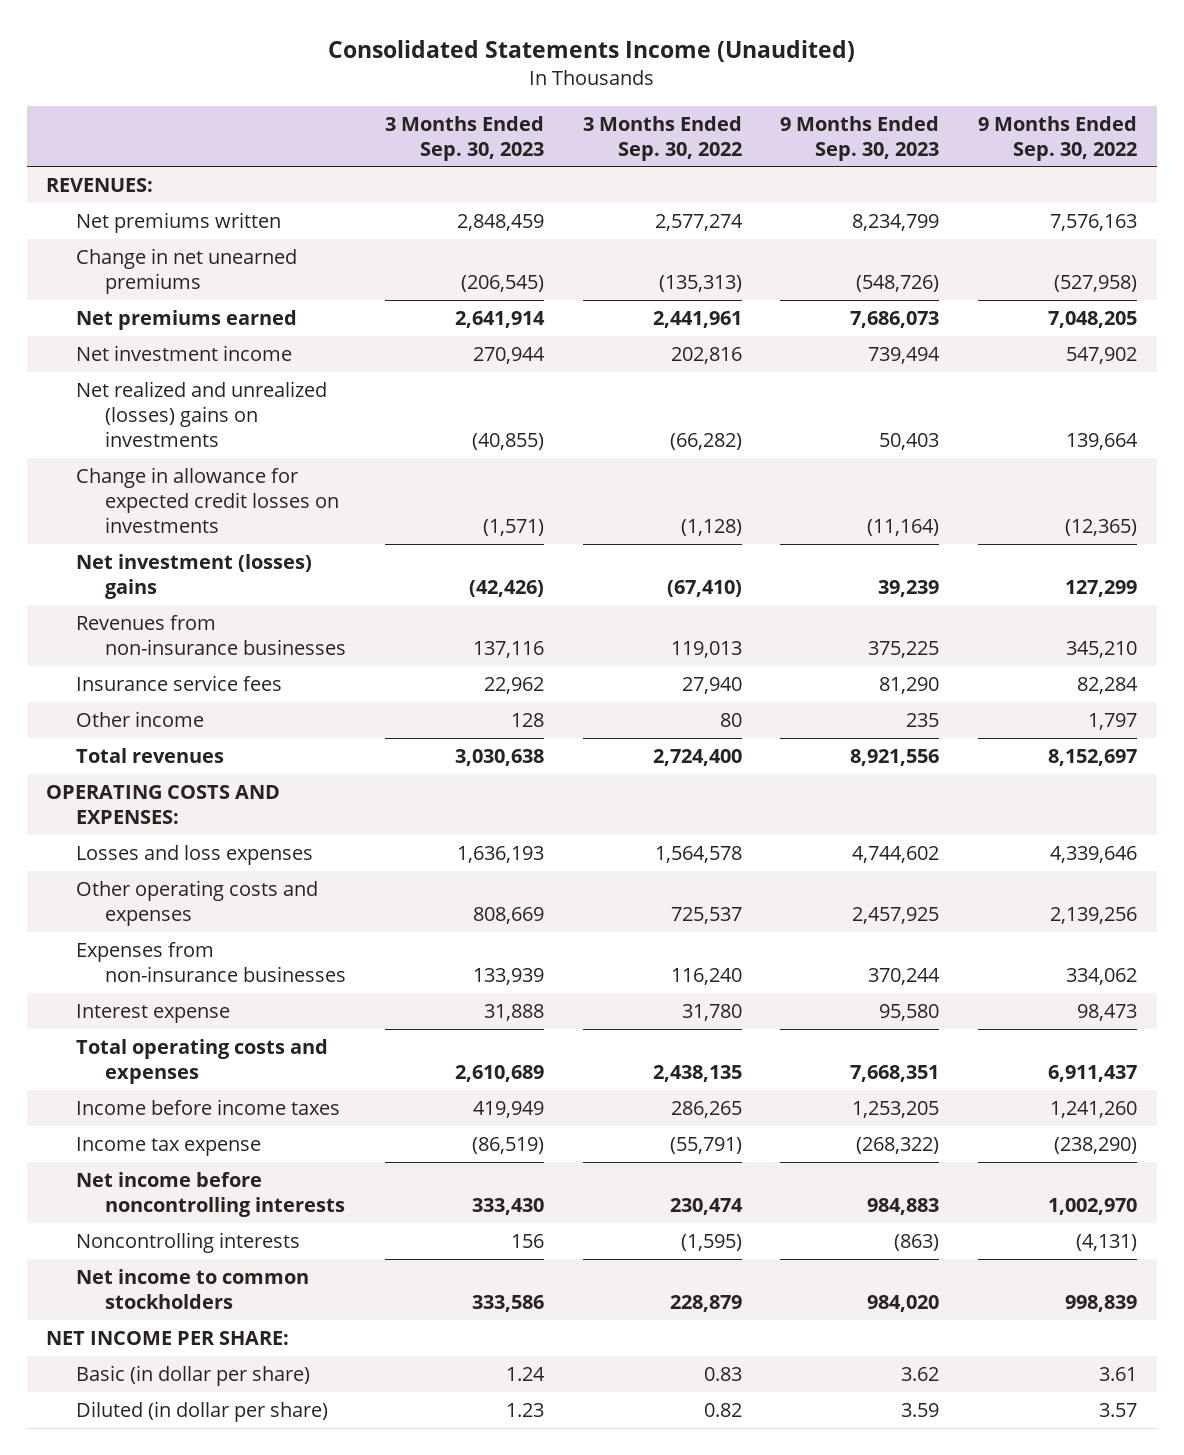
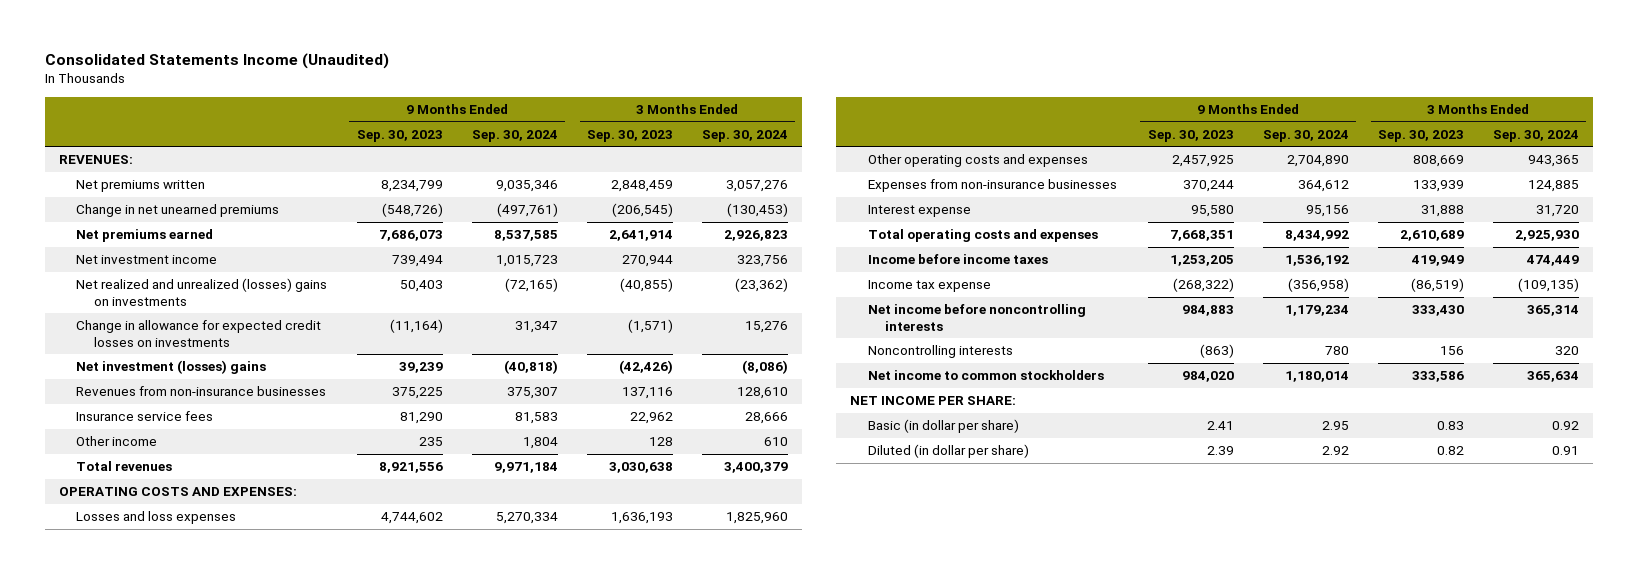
[582,115,742,161] 3 Months Ended Sep. 30, 2022 -> none
[978,115,1138,161] 9 Months Ended Sep. 30, 2022 -> none
none -> [471,129,558,142] Sep. 30, 2024
none -> [701,129,788,142] Sep. 30, 2024
[505,1367,545,1382] 1.24 -> [1436,421,1464,431] 0.83
[901,1367,940,1382] 3.62 -> [1206,421,1234,431] 2.41
[505,1403,544,1418] 1.23 -> [1436,446,1464,456] 0.82
[901,1403,940,1418] 3.59 -> [1206,446,1234,456] 2.39

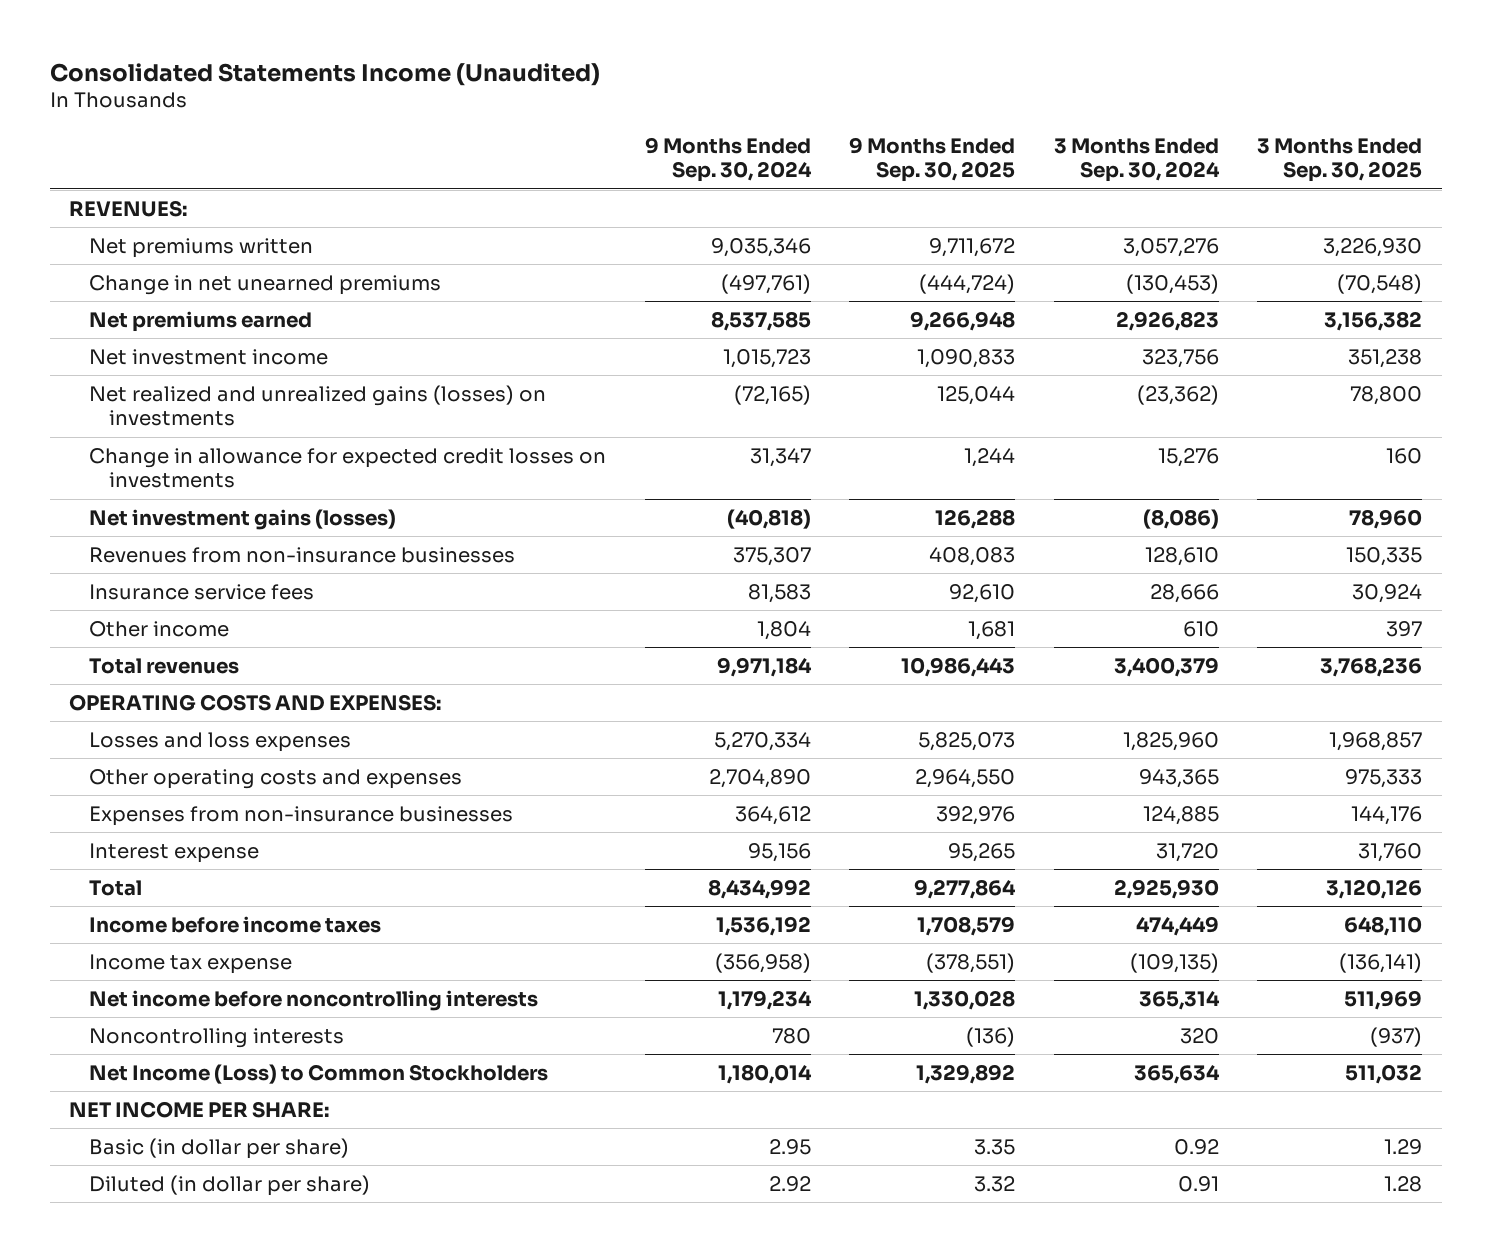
[356,129,443,142] Sep. 30, 2023 -> none
[586,129,673,142] Sep. 30, 2023 -> none
none -> [849,137,1016,183] 9 Months Ended Sep. 30, 2025
none -> [1257,138,1423,183] 3 Months Ended Sep. 30, 2025
[76,278,328,306] Net realized and unrealized (losses) gains on investments -> [89,384,547,427] Net realized and unrealized gains (losses) on investments
[76,360,267,375] Net investment (losses) gains -> [89,508,397,530] Net investment gains (losses)
[867,229,1098,243] Total operating costs and expenses -> [89,879,143,896] Total
[867,370,1104,381] Net income to common stockholders -> [89,1063,549,1084] Net Income (Loss) to Common Stockholders

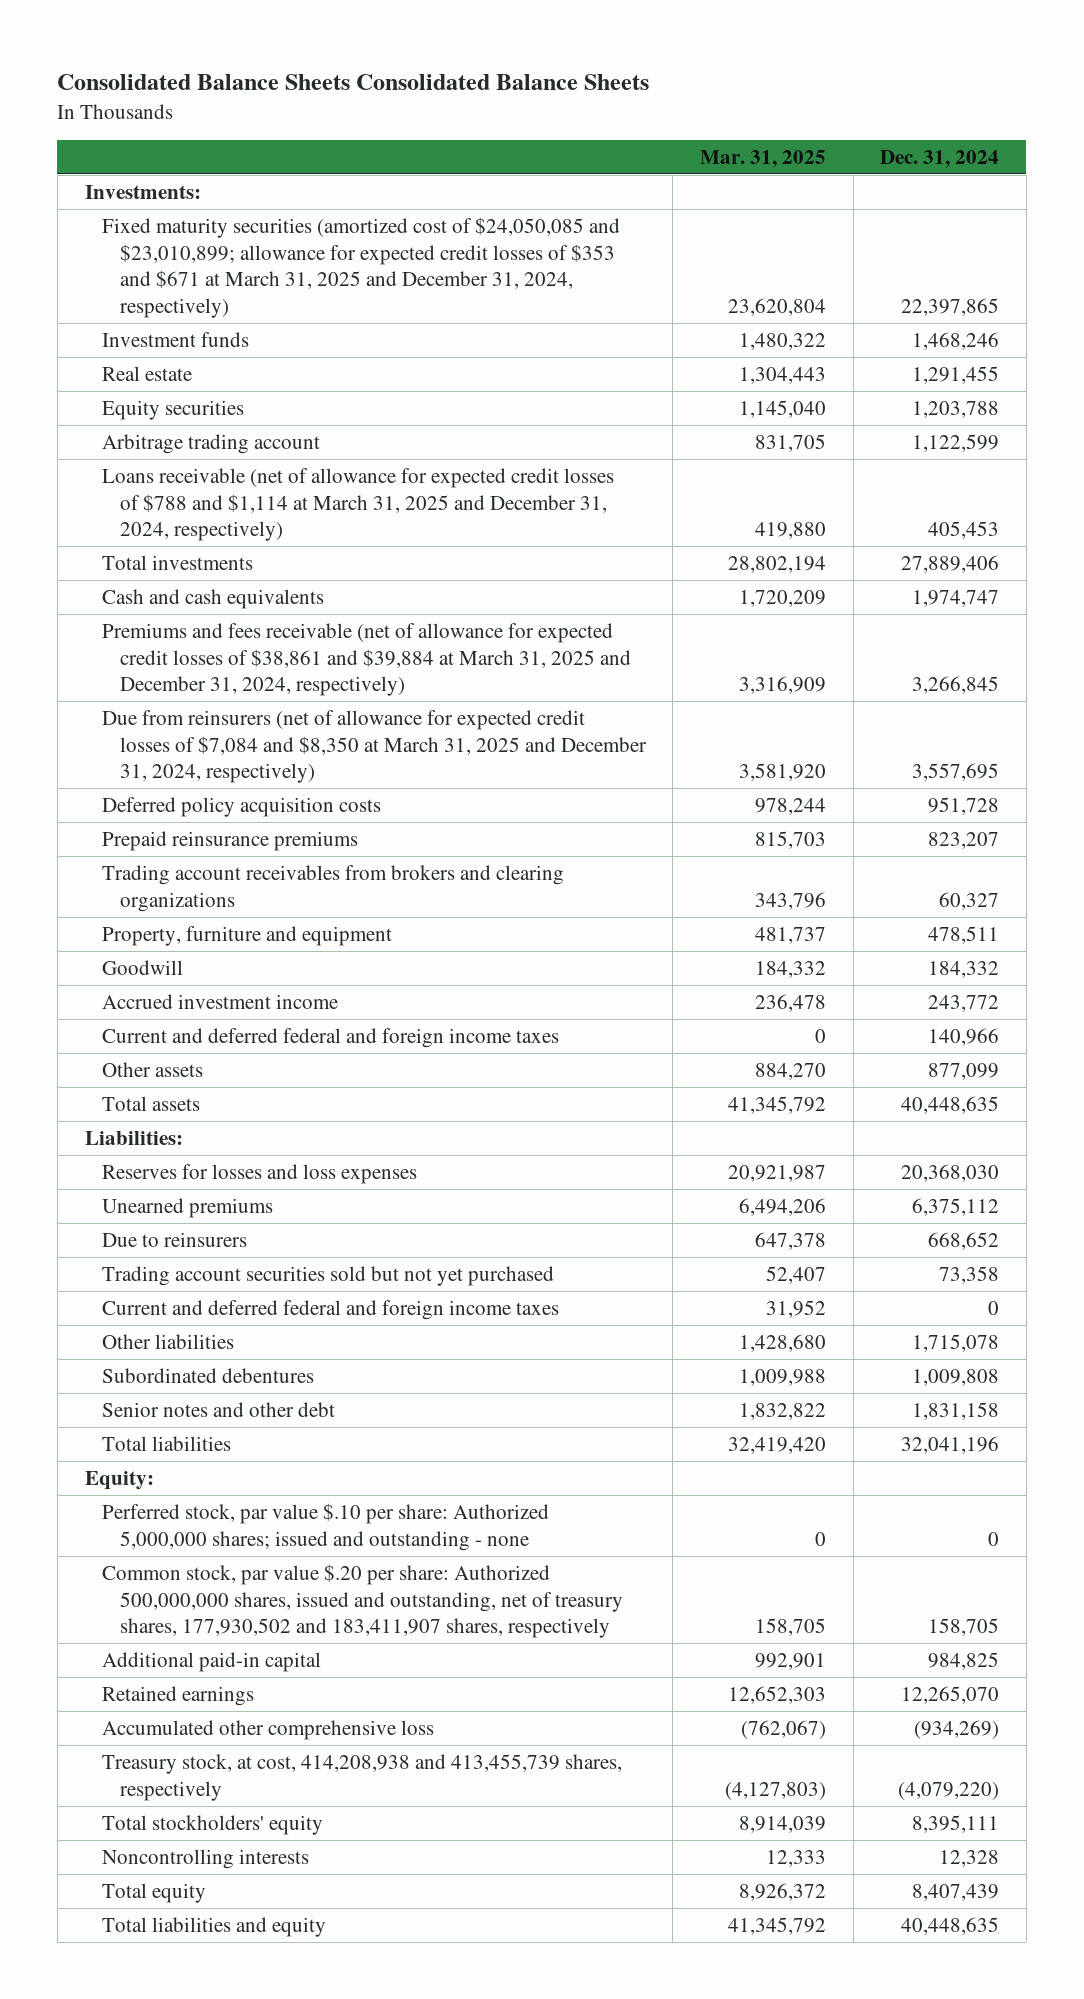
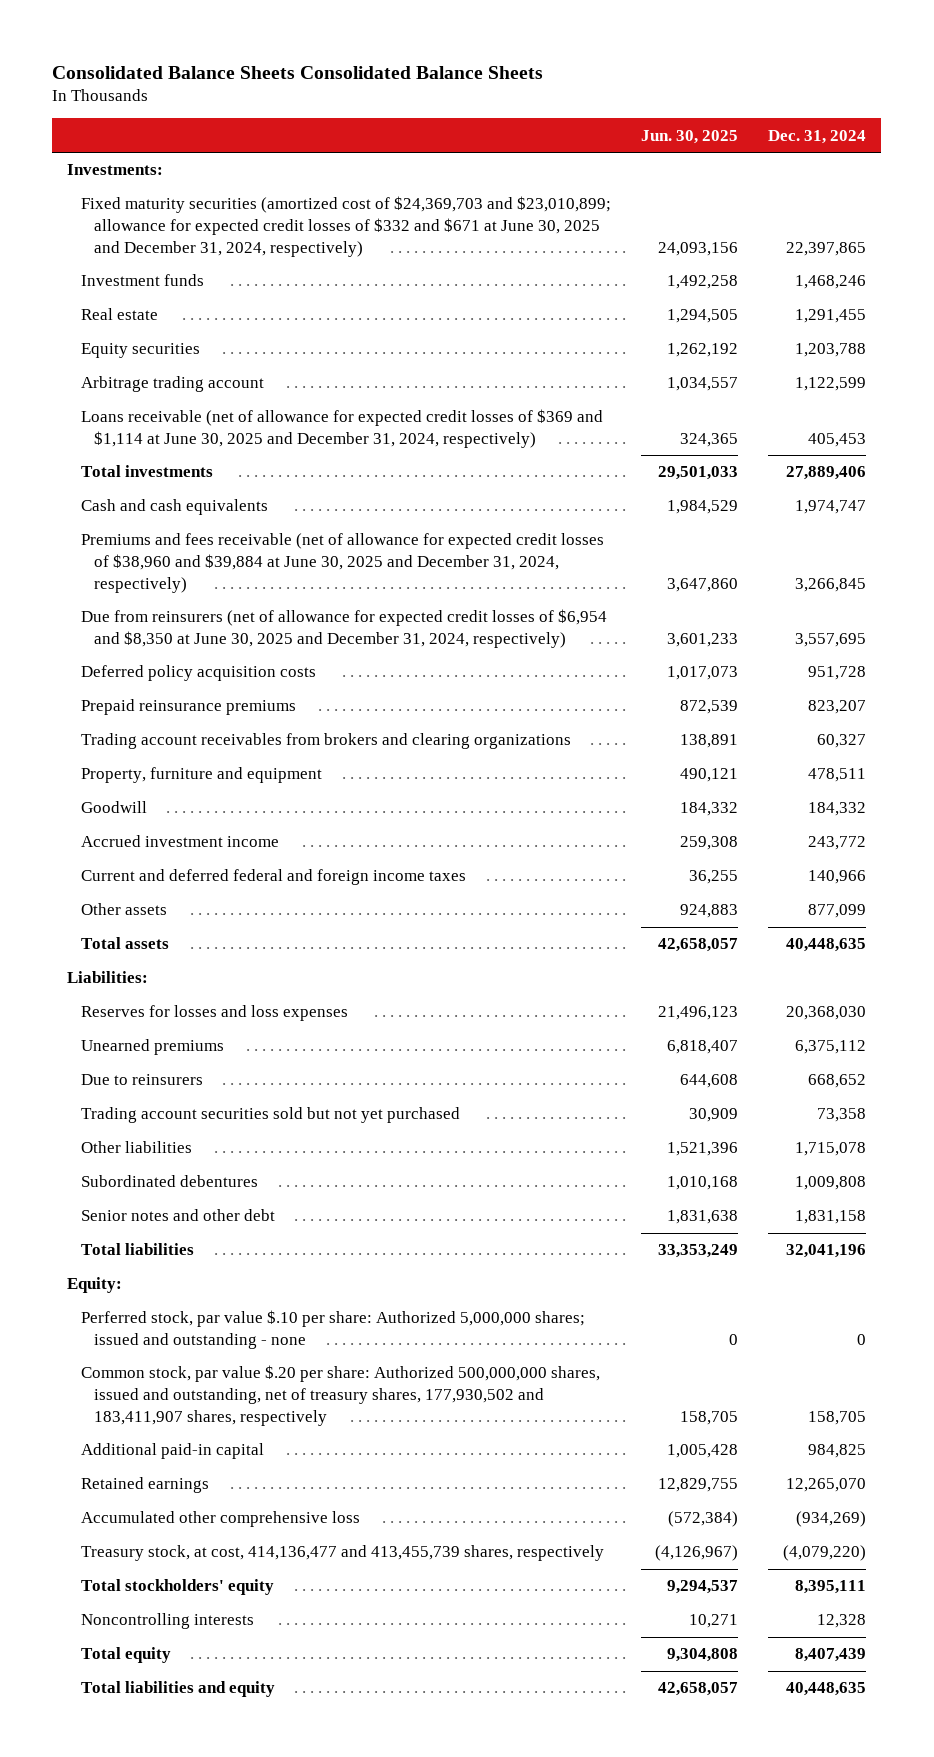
[700,149,827,168] Mar. 31, 2025 -> none
none -> [641,129,739,144] Jun. 30, 2025
[102,216,621,319] Fixed maturity securities (amortized cost of $24,050,085 and $23,010,899; allowance for expected credit losses of $353 and $671 at March 31, 2025 and December 31, 2024, respectively) -> [80,196,611,257] Fixed maturity securities (amortized cost of $24,369,703 and $23,010,899; allowance for expected credit losses of $332 and $671 at June 30, 2025 and December 31, 2024, respectively)
[102,467,615,542] Loans receivable (net of allowance for expected credit losses of $788 and $1,114 at March 31, 2025 and December 31, 2024, respectively) -> [80,409,603,448] Loans receivable (net of allowance for expected credit losses of $369 and $1,114 at June 30, 2025 and December 31, 2024, respectively)
[102,622,631,697] Premiums and fees receivable (net of allowance for expected credit losses of $38,861 and $39,884 at March 31, 2025 and December 31, 2024, respectively) -> [80,533,604,593] Premiums and fees receivable (net of allowance for expected credit losses of $38,960 and $39,884 at June 30, 2025 and December 31, 2024, respectively)
[102,709,647,784] Due from reinsurers (net of allowance for expected credit losses of $7,084 and $8,350 at March 31, 2025 and December 31, 2024, respectively) -> [80,609,607,648] Due from reinsurers (net of allowance for expected credit losses of $6,954 and $8,350 at June 30, 2025 and December 31, 2024, respectively)
[102,1299,560,1320] Current and deferred federal and foreign income taxes -> none
[102,1753,623,1801] Treasury stock, at cost, 414,208,938 and 413,455,739 shares, respectively -> [80,1545,604,1562] Treasury stock, at cost, 414,136,477 and 413,455,739 shares, respectively

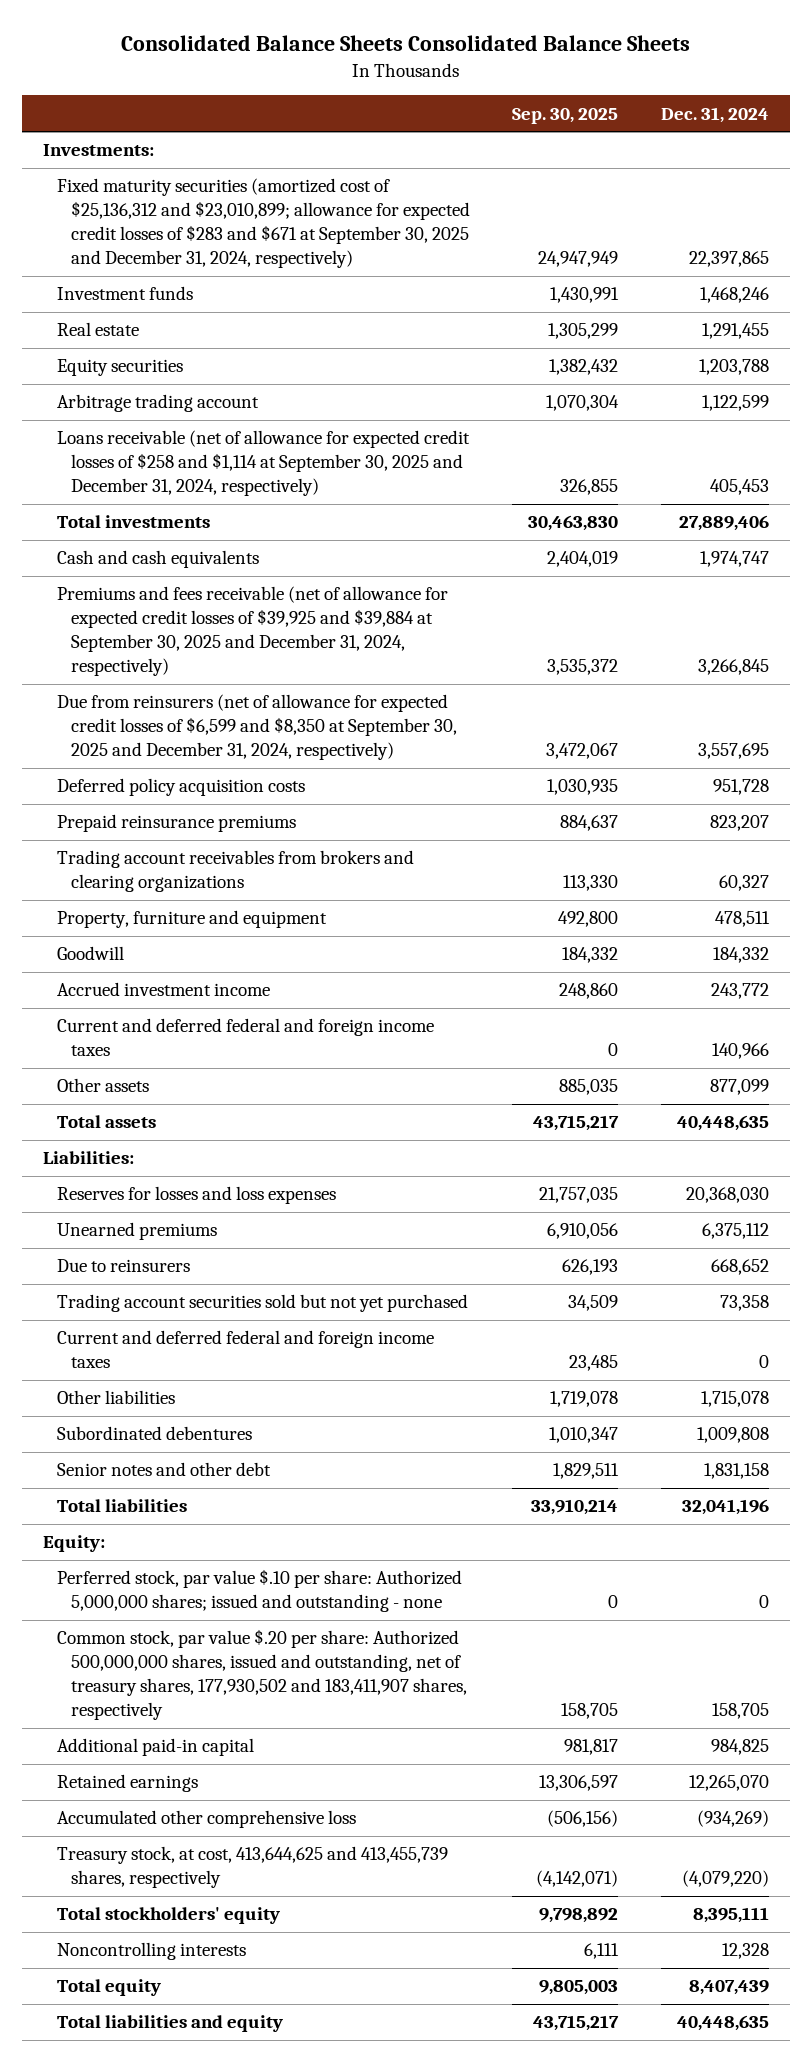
[641,129,739,144] Jun. 30, 2025 -> none
none -> [512,107,619,124] Sep. 30, 2025
[80,196,611,257] Fixed maturity securities (amortized cost of $24,369,703 and $23,010,899; allowance for expected credit losses of $332 and $671 at June 30, 2025 and December 31, 2024, respectively) -> [56,178,470,269] Fixed maturity securities (amortized cost of $25,136,312 and $23,010,899; allowance for expected credit losses of $283 and $671 at September 30, 2025 and December 31, 2024, respectively)
[80,409,603,448] Loans receivable (net of allowance for expected credit losses of $369 and $1,114 at June 30, 2025 and December 31, 2024, respectively) -> [56,430,470,497] Loans receivable (net of allowance for expected credit losses of $258 and $1,114 at September 30, 2025 and December 31, 2024, respectively)
[80,533,604,593] Premiums and fees receivable (net of allowance for expected credit losses of $38,960 and $39,884 at June 30, 2025 and December 31, 2024, respectively) -> [56,586,448,677] Premiums and fees receivable (net of allowance for expected credit losses of $39,925 and $39,884 at September 30, 2025 and December 31, 2024, respectively)
[80,609,607,648] Due from reinsurers (net of allowance for expected credit losses of $6,954 and $8,350 at June 30, 2025 and December 31, 2024, respectively) -> [56,694,457,761] Due from reinsurers (net of allowance for expected credit losses of $6,599 and $8,350 at September 30, 2025 and December 31, 2024, respectively)
none -> [56,1330,434,1369] Current and deferred federal and foreign income taxes
[80,1545,604,1562] Treasury stock, at cost, 414,136,477 and 413,455,739 shares, respectively -> [56,1846,448,1889] Treasury stock, at cost, 413,644,625 and 413,455,739 shares, respectively

